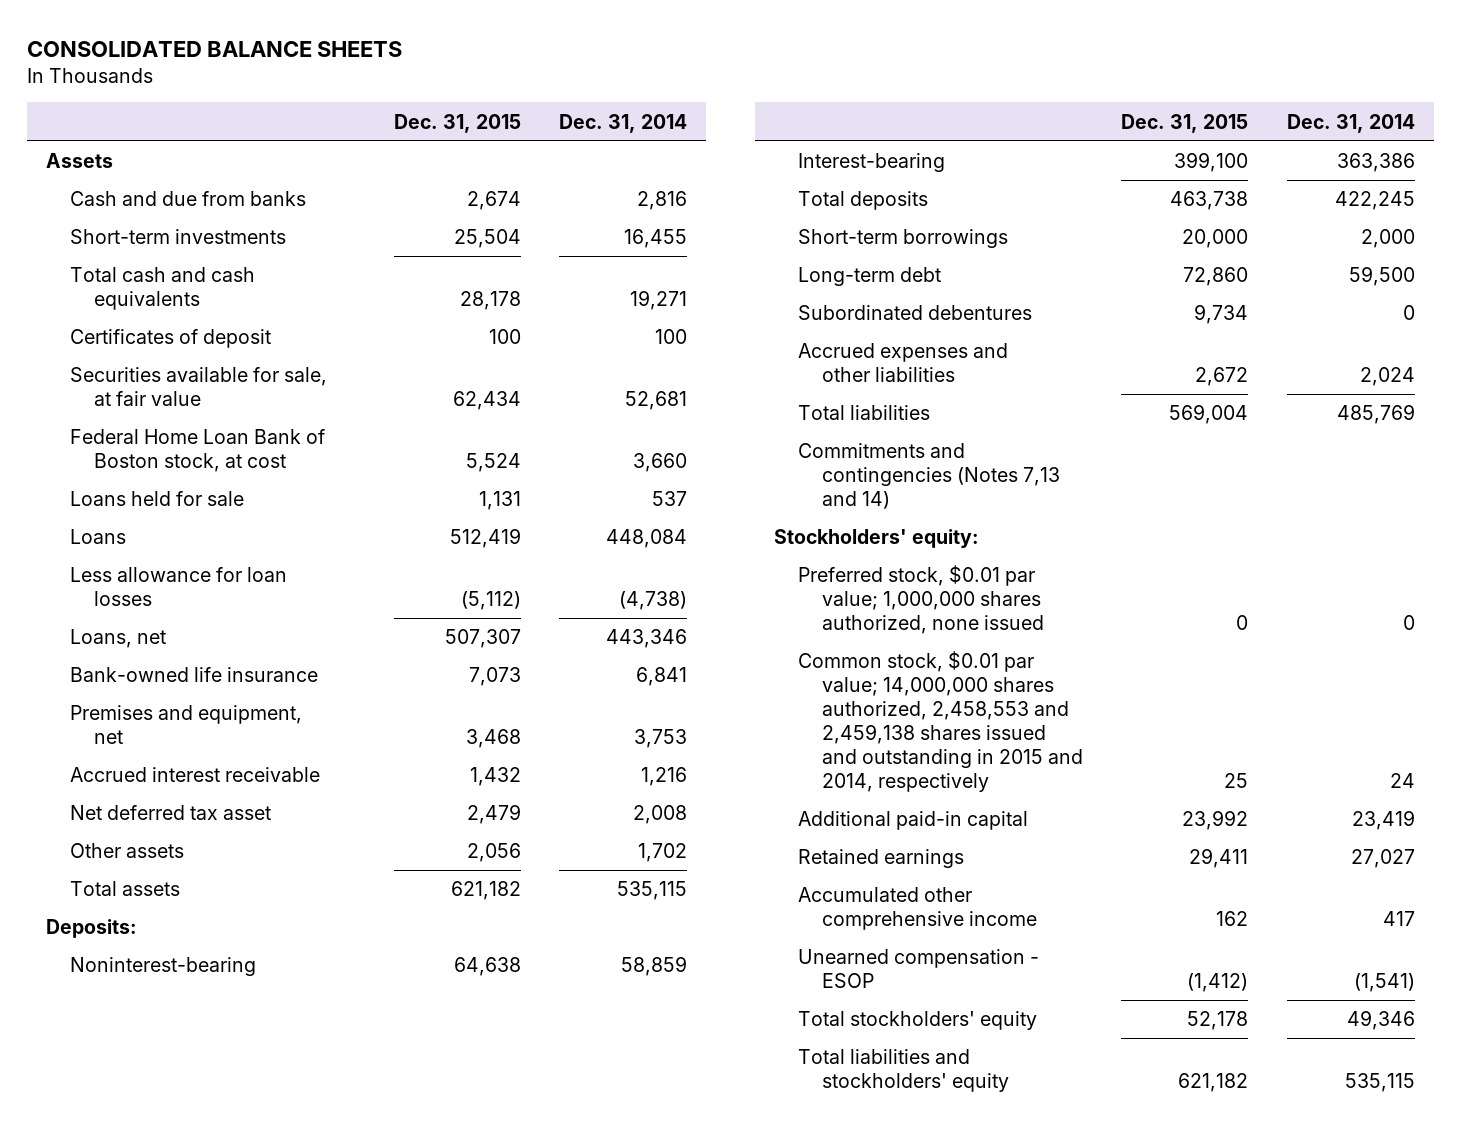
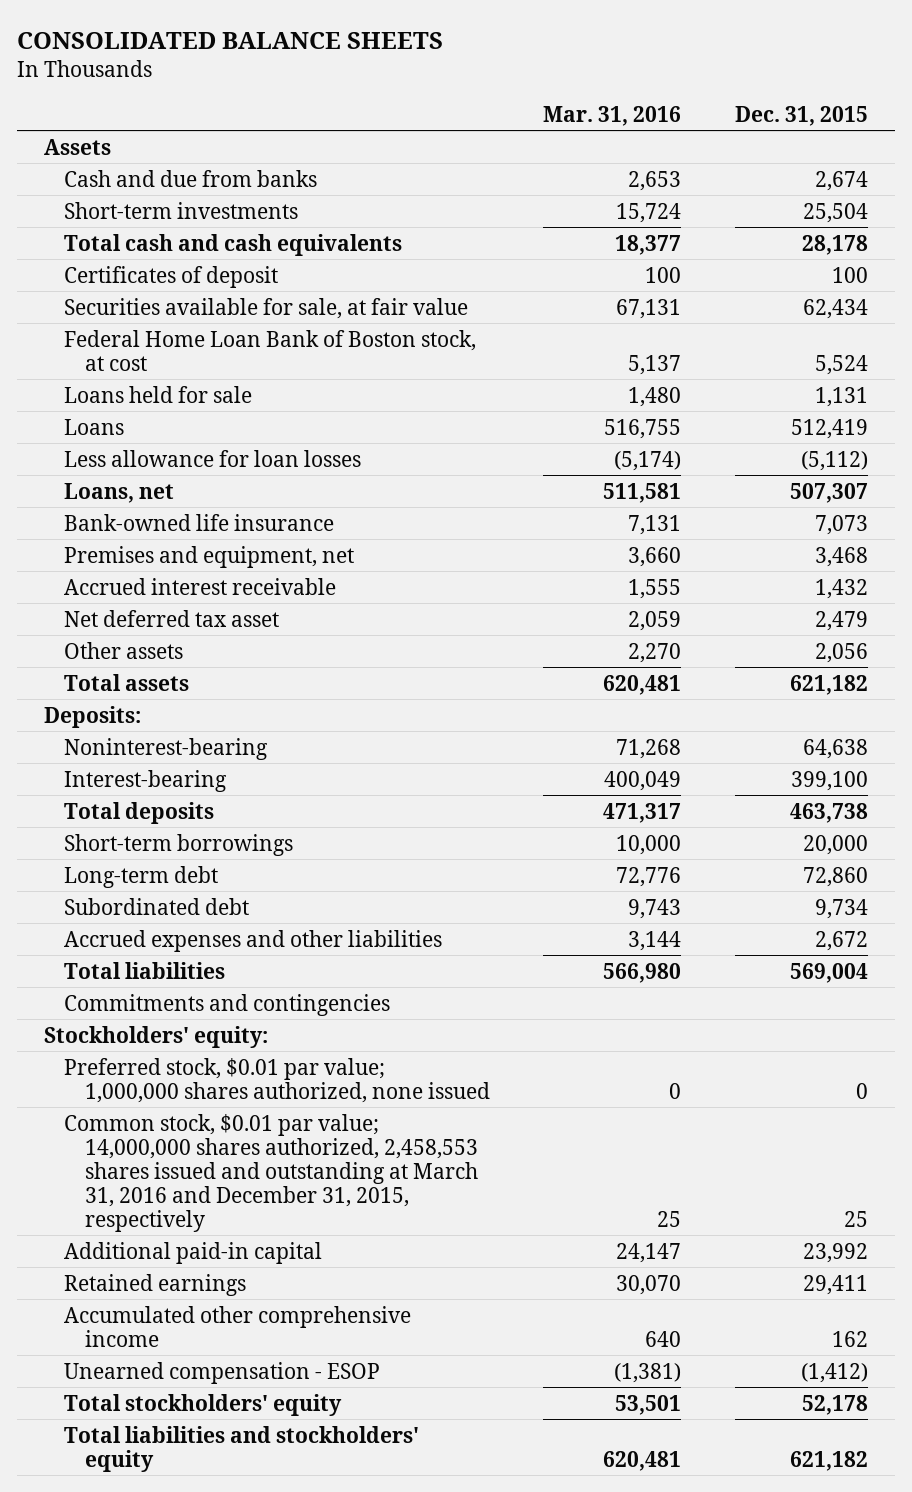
[559,113,688,133] Dec. 31, 2014 -> none
none -> [543,105,682,126] Mar. 31, 2016
[797,305,1032,321] Subordinated debentures -> [64,897,250,915] Subordinated debt
[797,443,1060,510] Commitments and contingencies (Notes 7,13 and 14) -> [64,993,391,1016] Commitments and contingencies
[797,651,1083,793] Common stock, $0.01 par value; 14,000,000 shares authorized, 2,458,553 and 2,459,138 shares issued and outstanding in 2015 and 2014, respectively -> [64,1113,478,1232] Common stock, $0.01 par value; 14,000,000 shares authorized, 2,458,553 shares issued and outstanding at March 31, 2016 and December 31, 2015, respectively

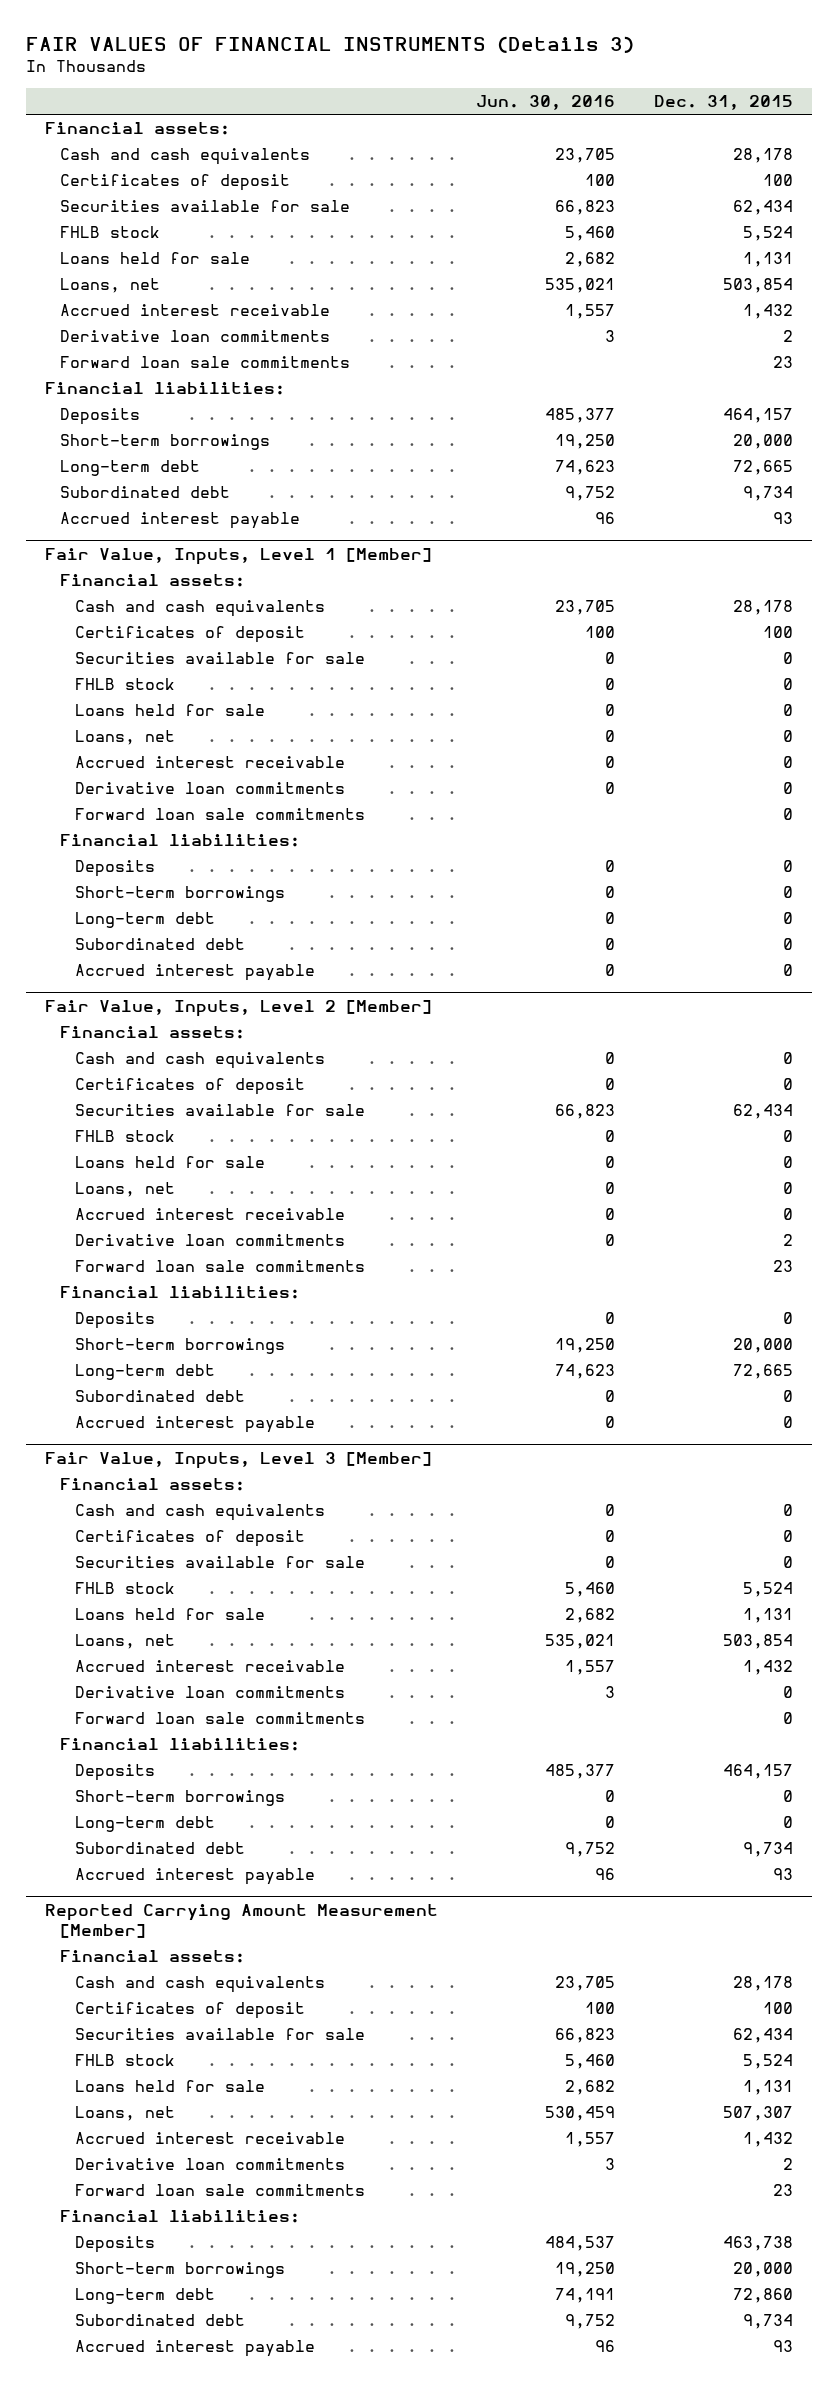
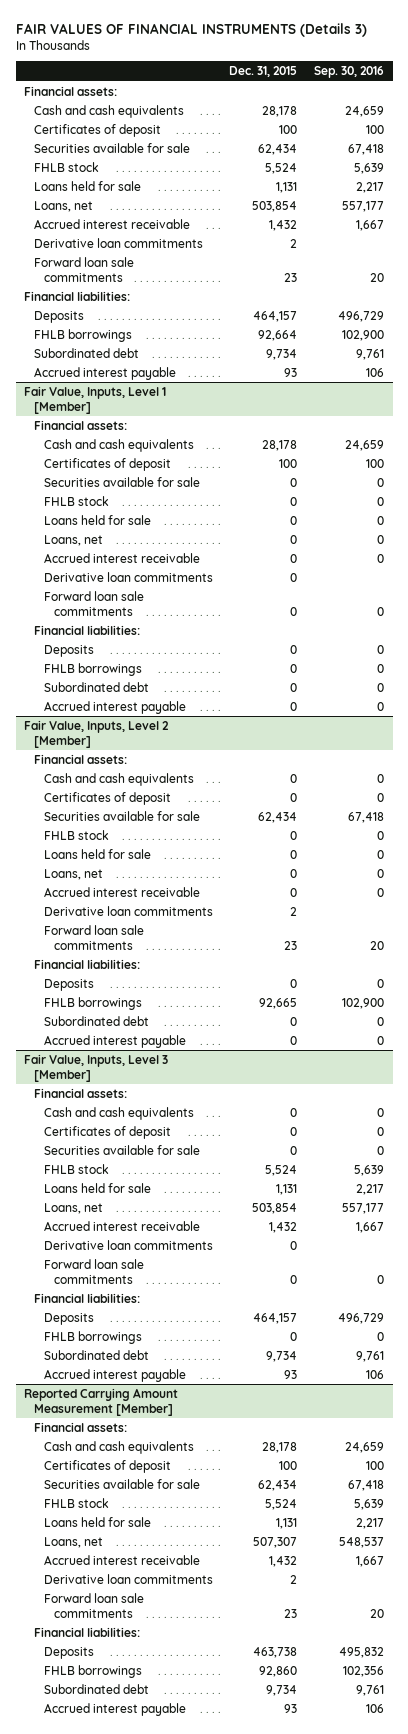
[476,95,616,111] Jun. 30, 2016 -> none
none -> [314,66,385,79] Sep. 30, 2016
[60,434,271,451] Short-term borrowings -> none
[60,460,201,477] Long-term debt -> none
none -> [33,328,132,342] FHLB borrowings
[75,886,286,903] Short-term borrowings -> none
[75,912,216,929] Long-term debt -> [43,662,142,676] FHLB borrowings
[75,1338,286,1355] Short-term borrowings -> none
[75,1364,216,1381] Long-term debt -> none
none -> [43,996,142,1010] FHLB borrowings
[75,1790,286,1807] Short-term borrowings -> none
[75,1816,216,1833] Long-term debt -> [43,1330,142,1344] FHLB borrowings
[75,2262,286,2279] Short-term borrowings -> none
[75,2288,216,2305] Long-term debt -> none
none -> [43,1664,142,1678] FHLB borrowings

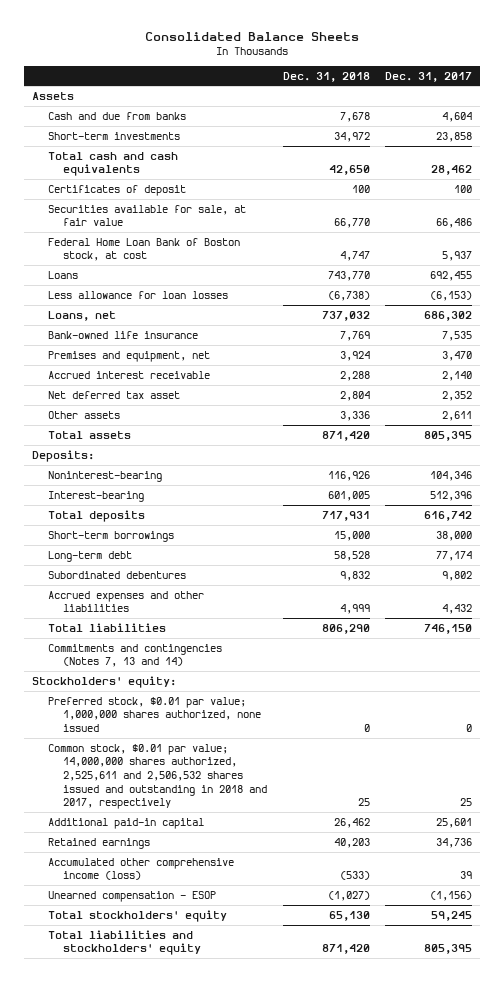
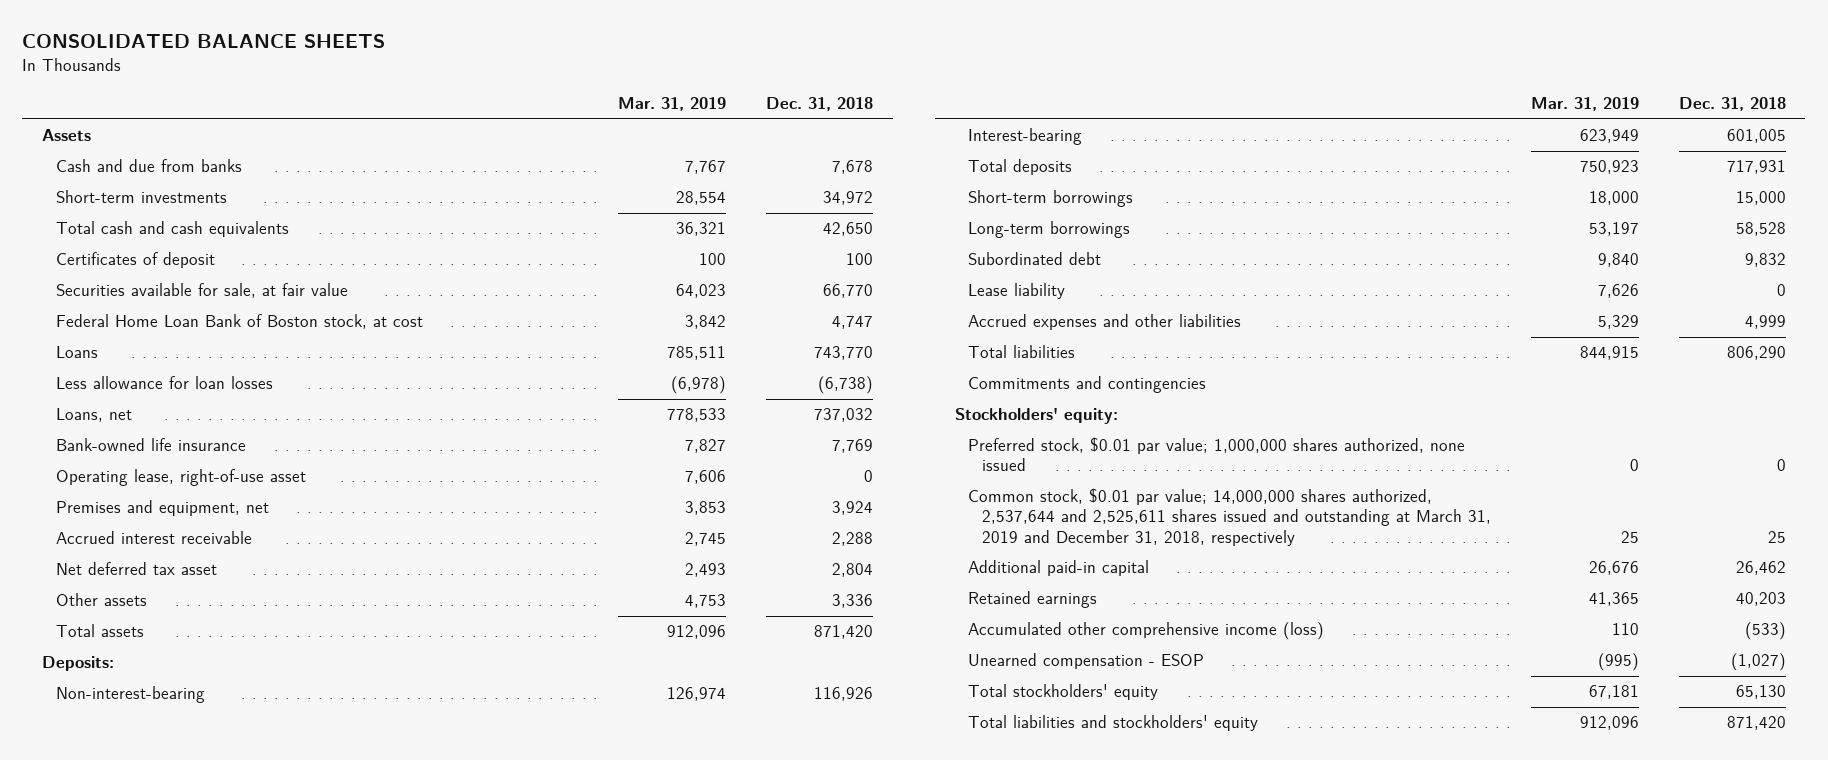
[144,31,359,41] Consolidated Balance Sheets -> [22,34,386,49] CONSOLIDATED BALANCE SHEETS
[384,71,472,82] Dec. 31, 2017 -> none
none -> [618,96,727,111] Mar. 31, 2019
none -> [55,469,306,487] Operating lease, right-of-use asset
[47,470,162,482] Noninterest-bearing -> [55,686,205,704] Non-interest-bearing
[47,550,132,562] Long-term debt -> [968,221,1131,239] Long-term borrowings
[47,570,186,579] Subordinated debentures -> [968,252,1102,266] Subordinated debt
none -> [968,283,1066,300] Lease liability
[47,643,222,668] Commitments and contingencies (Notes 7, 13 and 14) -> [968,376,1207,394] Commitments and contingencies
[47,743,268,810] Common stock, $0.01 par value; 14,000,000 shares authorized, 2,525,611 and 2,506,532 shares issued and outstanding in 2018 and 2017, respectively -> [968,488,1491,546] Common stock, $0.01 par value; 14,000,000 shares authorized, 2,537,644 and 2,525,611 shares issued and outstanding at March 31, 2019 and December 31, 2018, respectively

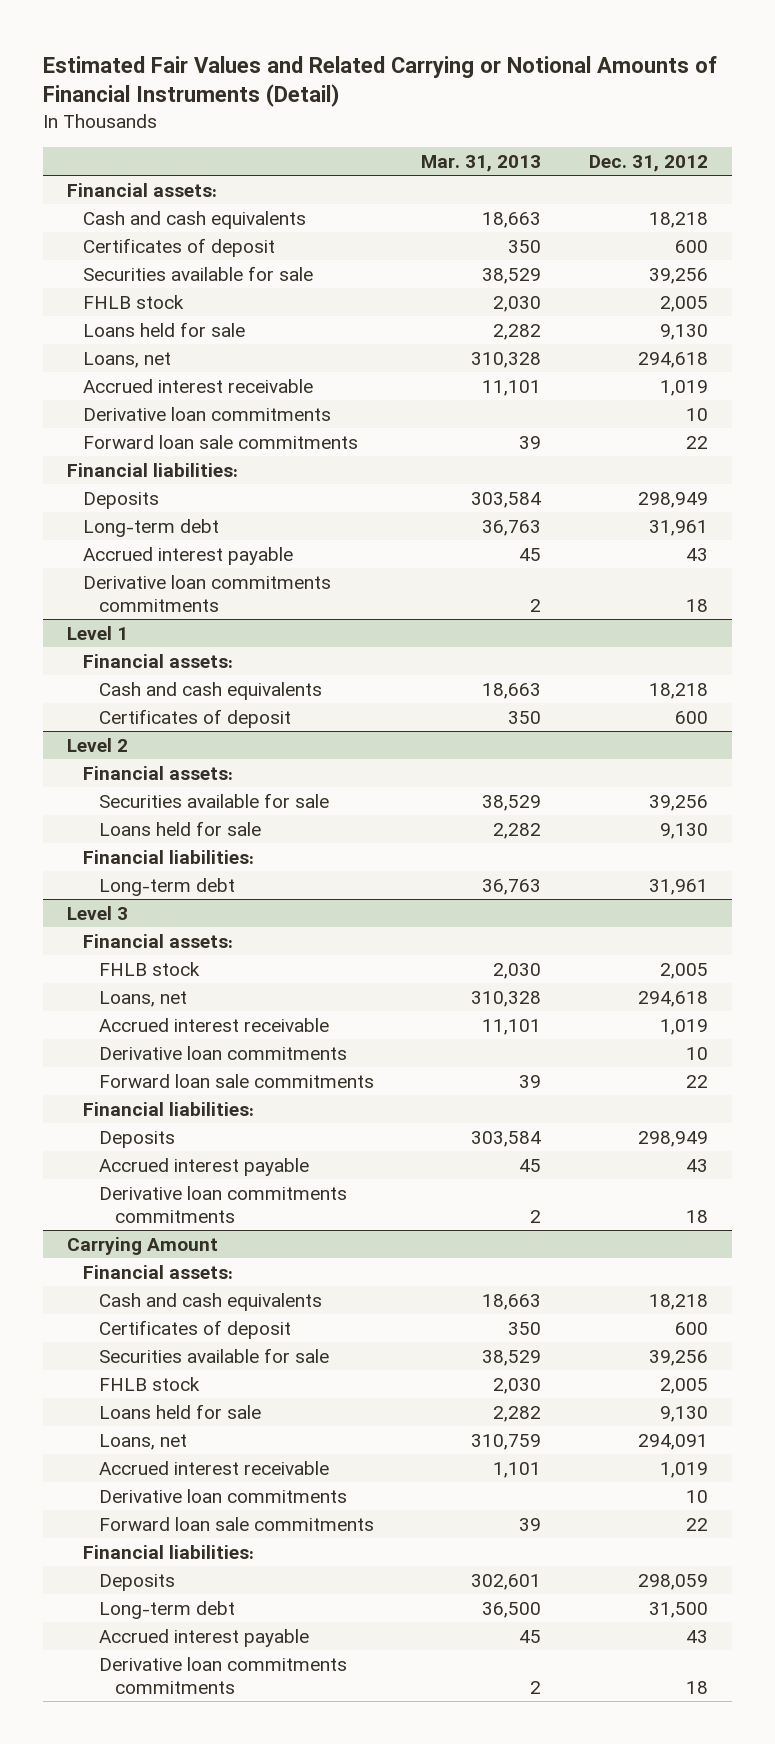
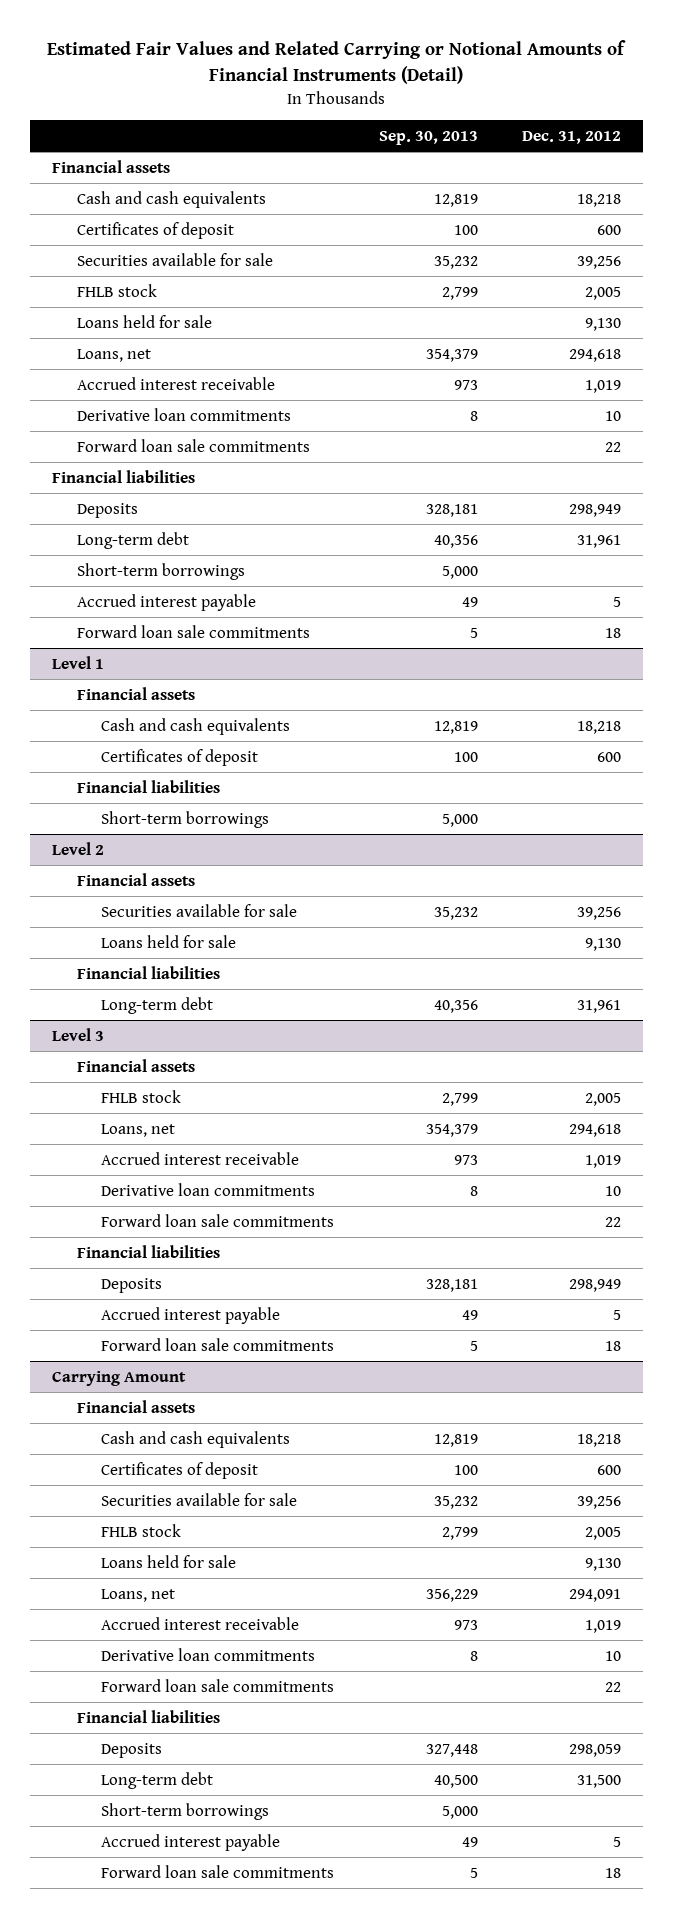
[421,154,542,172] Mar. 31, 2013 -> none
none -> [378,130,478,145] Sep. 30, 2013
[66,183,217,198] Financial assets: -> [51,159,170,173] Financial assets
[66,463,238,478] Financial liabilities: -> [51,469,195,483] Financial liabilities
[82,575,331,612] Derivative loan commitments commitments -> none
none -> [76,562,245,580] Short-term borrowings
[685,548,708,562] 43 -> [612,596,621,607] 5
none -> [76,624,310,638] Forward loan sale commitments
[82,654,233,669] Financial assets: -> [76,686,195,700] Financial assets
none -> [76,779,220,793] Financial liabilities
none -> [101,810,270,828] Short-term borrowings
[82,766,233,781] Financial assets: -> [76,872,195,886] Financial assets
[82,850,254,865] Financial liabilities: -> [76,965,220,979] Financial liabilities
[82,934,233,949] Financial assets: -> [76,1058,195,1072] Financial assets
[82,1102,254,1117] Financial liabilities: -> [76,1244,220,1258] Financial liabilities
[98,1186,347,1223] Derivative loan commitments commitments -> none
[685,1159,708,1173] 43 -> [612,1309,621,1320] 5
none -> [101,1337,335,1351] Forward loan sale commitments
[82,1265,233,1280] Financial assets: -> [76,1399,195,1413] Financial assets
[82,1545,254,1560] Financial liabilities: -> [76,1709,220,1723] Financial liabilities
[98,1657,347,1694] Derivative loan commitments commitments -> none
none -> [101,1802,270,1820] Short-term borrowings
[685,1630,708,1644] 43 -> [612,1836,621,1847] 5
none -> [101,1864,335,1878] Forward loan sale commitments

